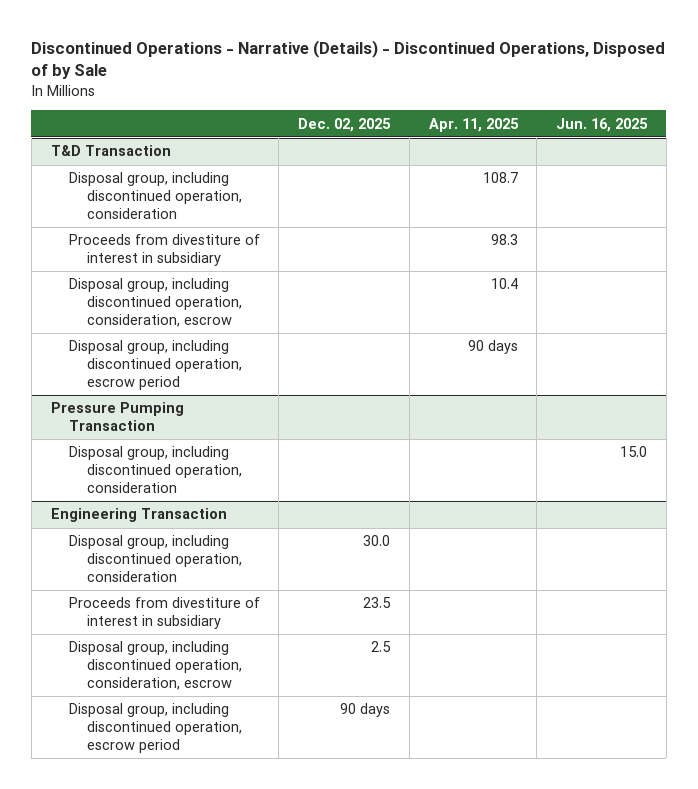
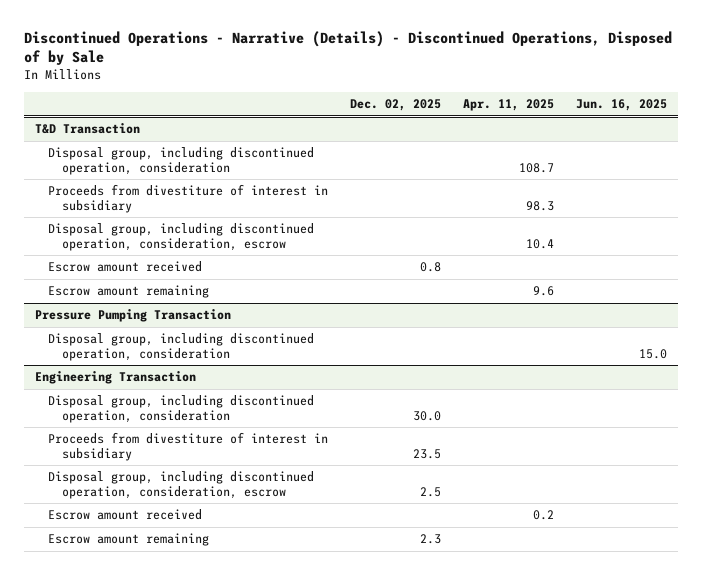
[68,340,242,390] Disposal group, including discontinued operation, escrow period -> none
none -> [48,261,203,273] Escrow amount received
none -> [48,285,210,299] Escrow amount remaining
[68,703,242,753] Disposal group, including discontinued operation, escrow period -> none
none -> [48,509,203,521] Escrow amount received
none -> [48,533,210,547] Escrow amount remaining

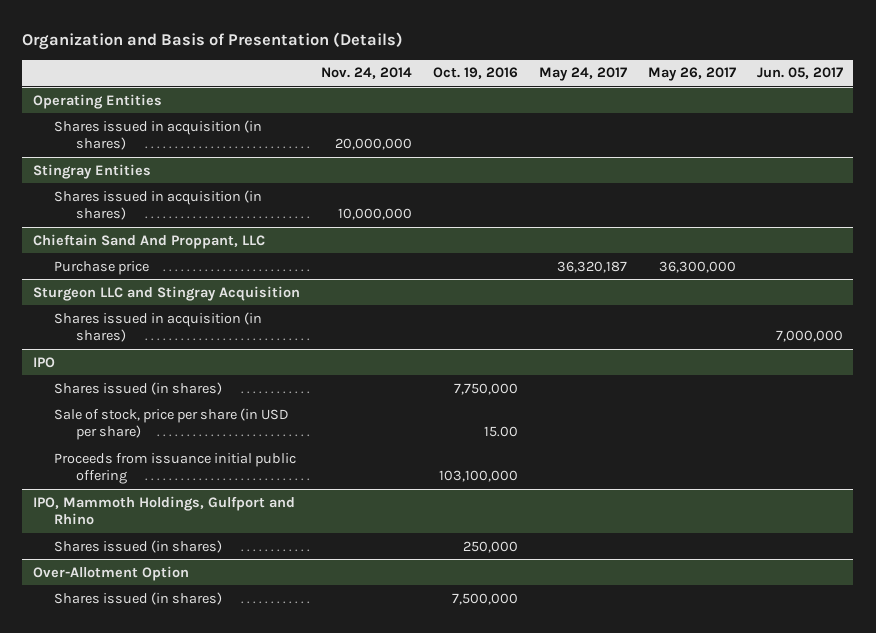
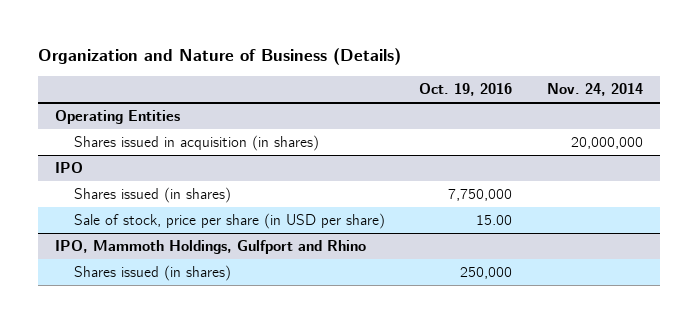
[22,32,404,51] Organization and Basis of Presentation (Details) -> [37,48,401,66] Organization and Nature of Business (Details)
[538,67,627,82] May 24, 2017 -> none
[647,67,736,82] May 26, 2017 -> none
[756,67,843,80] Jun. 05, 2017 -> none
[32,163,151,179] Stingray Entities -> none
[54,189,263,221] Shares issued in acquisition (in shares) -> none
[32,233,265,249] Chieftain Sand And Proppant, LLC -> none
[54,260,150,275] Purchase price -> none
[32,285,300,301] Sturgeon LLC and Stingray Acquisition -> none
[54,311,263,343] Shares issued in acquisition (in shares) -> none
[54,452,297,485] Proceeds from issuance initial public offering -> none
[32,565,189,581] Over-Allotment Option -> none
[54,591,223,605] Shares issued (in shares) -> none

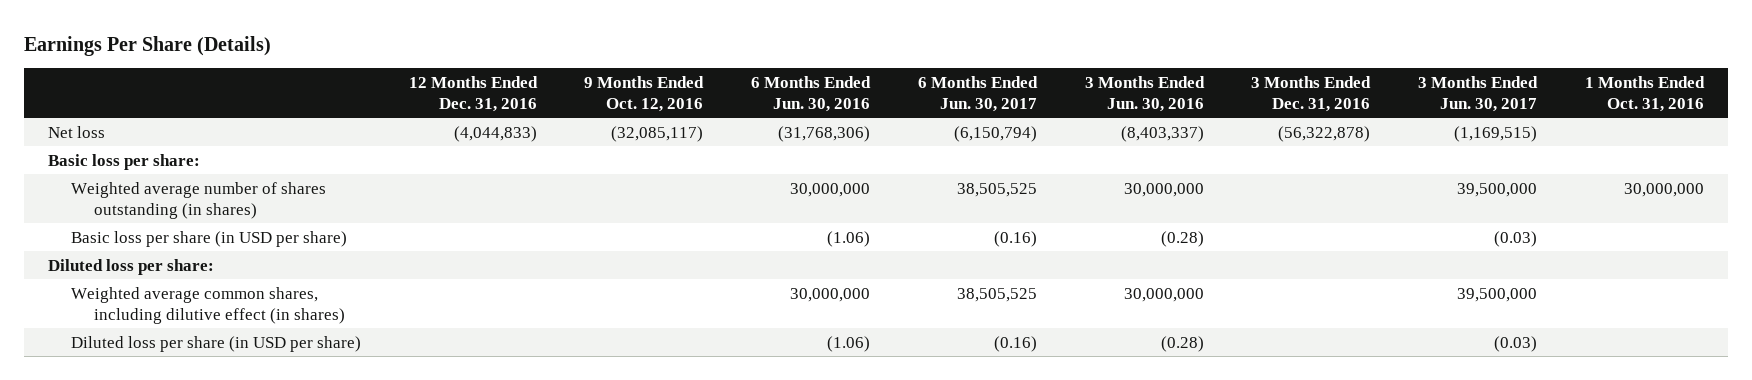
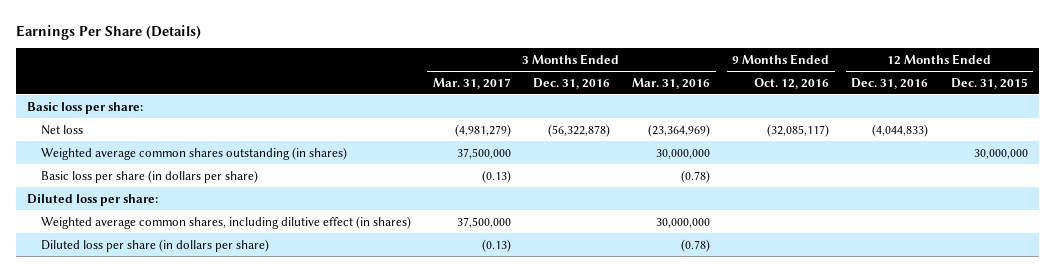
[751,75,872,112] 6 Months Ended Jun. 30, 2016 -> none
[917,75,1038,112] 6 Months Ended Jun. 30, 2017 -> none
[1084,75,1205,112] 3 Months Ended Jun. 30, 2016 -> none
[1418,75,1539,112] 3 Months Ended Jun. 30, 2017 -> none
[1584,75,1705,112] 1 Months Ended Oct. 31, 2016 -> none
none -> [432,77,511,89] Mar. 31, 2017
none -> [632,77,711,89] Mar. 31, 2016
none -> [950,77,1028,89] Dec. 31, 2015
[48,125,106,138] Net loss -> [40,124,83,135] Net loss
[70,181,326,219] Weighted average number of shares outstanding (in shares) -> [40,146,347,160] Weighted average common shares outstanding (in shares)
[70,230,347,247] Basic loss per share (in USD per share) -> [40,169,258,183] Basic loss per share (in dollars per share)
[70,335,361,352] Diluted loss per share (in USD per share) -> [40,238,269,252] Diluted loss per share (in dollars per share)

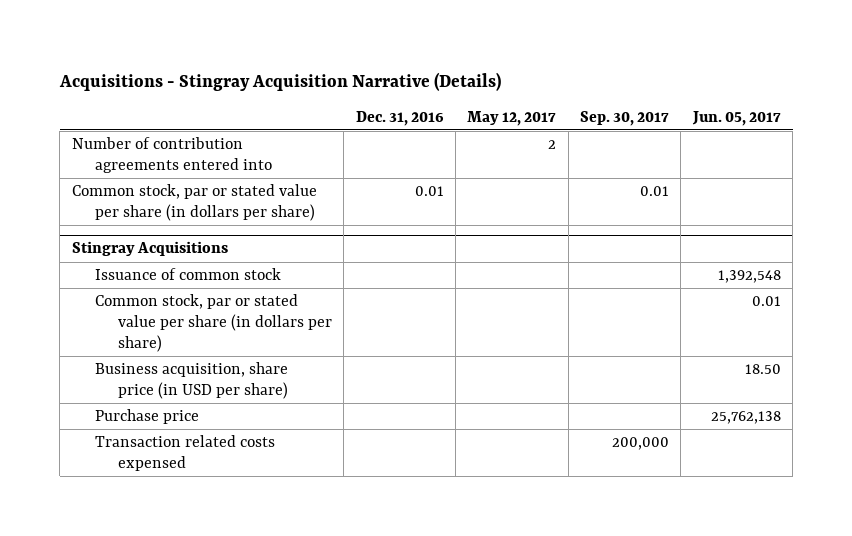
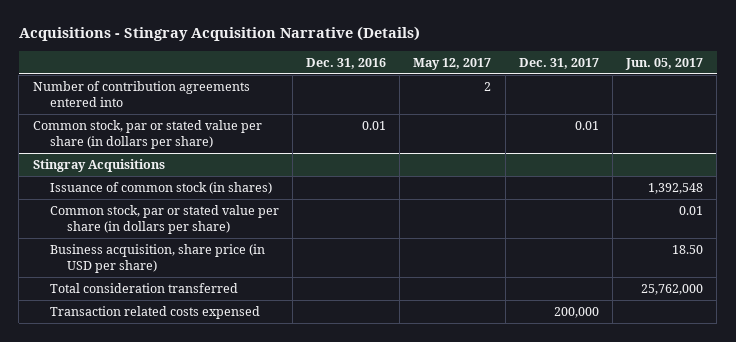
[579,110,669,126] Sep. 30, 2017 -> none
none -> [518,57,599,69] Dec. 31, 2017
[94,267,281,280] Issuance of common stock -> [49,182,272,195] Issuance of common stock (in shares)
[94,408,199,424] Purchase price -> none
none -> [49,283,238,294] Total consideration transferred

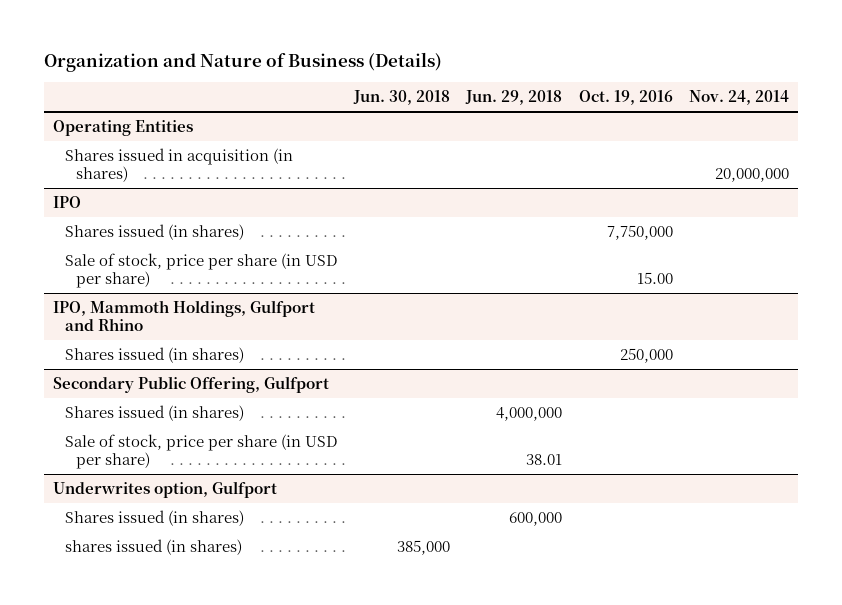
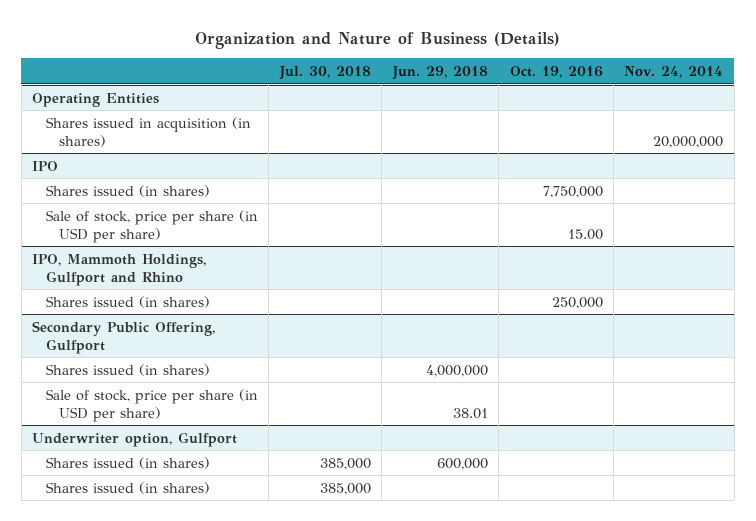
[352,90,450,106] Jun. 30, 2018 -> none
none -> [278,65,371,80] Jul. 30, 2018
[52,480,277,498] Underwrites option, Gulfport -> [32,431,238,447] Underwriter option, Gulfport
[64,538,242,555] shares issued (in shares) -> [45,481,210,494] Shares issued (in shares)

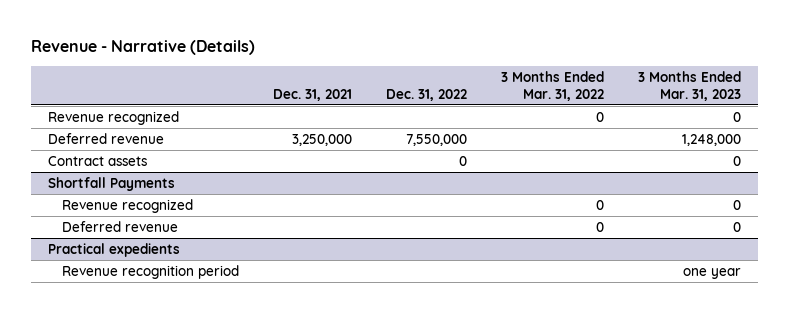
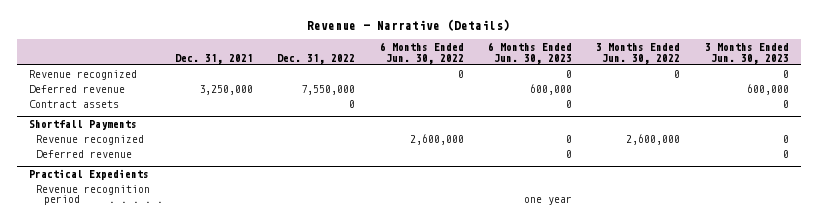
[501,70,605,101] 3 Months Ended Mar. 31, 2022 -> none
[638,70,742,101] 3 Months Ended Mar. 31, 2023 -> none
none -> [379,41,464,64] 6 Months Ended Jun. 30, 2022
none -> [487,41,572,64] 6 Months Ended Jun. 30, 2023
none -> [596,42,681,64] 3 Months Ended Jun. 30, 2022
none -> [704,42,789,64] 3 Months Ended Jun. 30, 2023
[48,242,181,257] Practical expedients -> [28,168,149,180] Practical Expedients

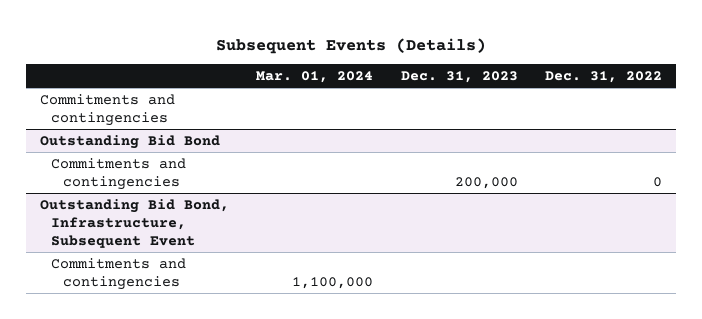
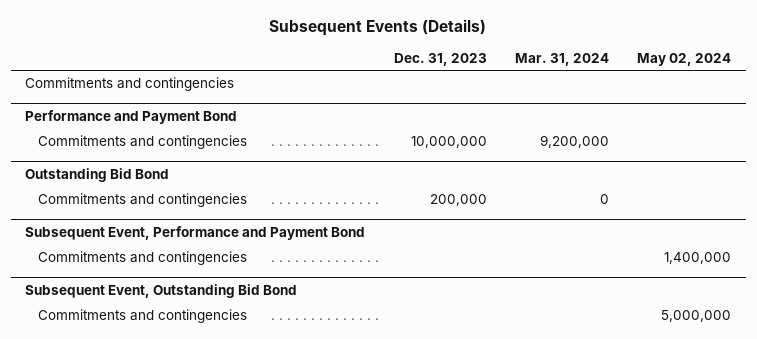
[256,71,374,84] Mar. 01, 2024 -> none
[545,71,663,84] Dec. 31, 2022 -> none
none -> [515,52,610,66] Mar. 31, 2024
none -> [637,52,732,66] May 02, 2024
none -> [25,110,238,125] Performance and Payment Bond
none -> [37,135,247,150] Commitments and contingencies
none -> [25,226,366,241] Subsequent Event, Performance and Payment Bond
none -> [37,251,247,266] Commitments and contingencies
[40,198,230,249] Outstanding Bid Bond, Infrastructure, Subsequent Event -> [25,284,298,299] Subsequent Event, Outstanding Bid Bond

